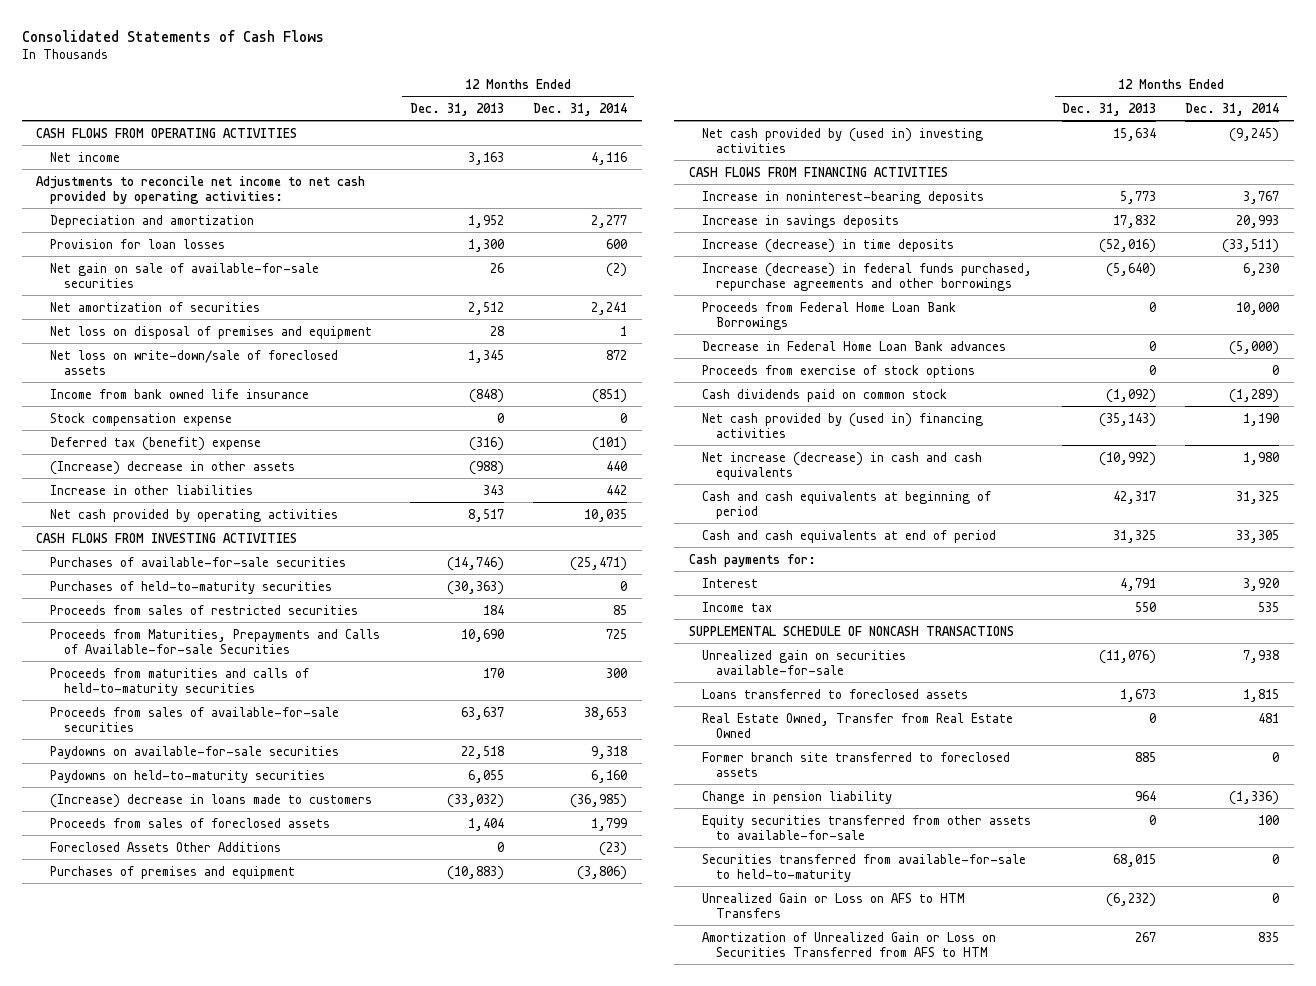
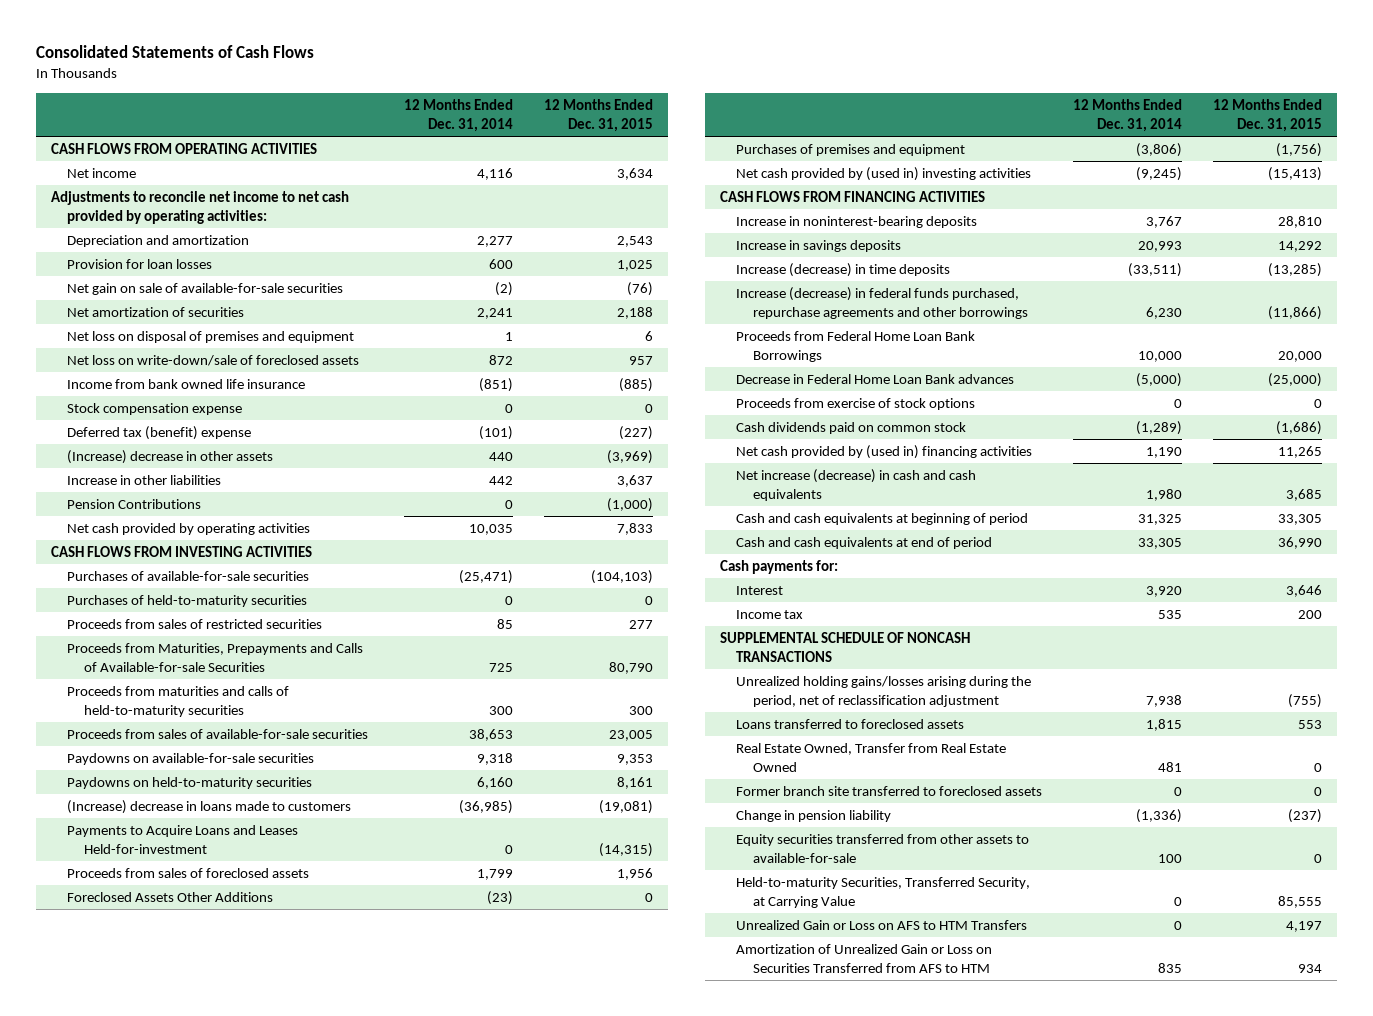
[409,102,504,116] Dec. 31, 2013 -> none
none -> [543,98,653,132] 12 Months Ended Dec. 31, 2015
none -> [67,498,202,509] Pension Contributions
none -> [67,824,299,854] Payments to Acquire Loans and Leases Held-for-investment
[702,649,907,675] Unrealized gain on securities available-for-sale -> [736,675,1032,707] Unrealized holding gains/losses arising during the period, net of reclassification adjustment
[702,853,1027,882] Securities transferred from available-for-sale to held-to-maturity -> none
none -> [736,876,1031,908] Held-to-maturity Securities, Transferred Security, at Carrying Value

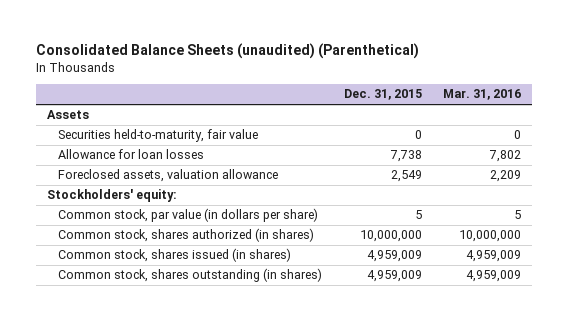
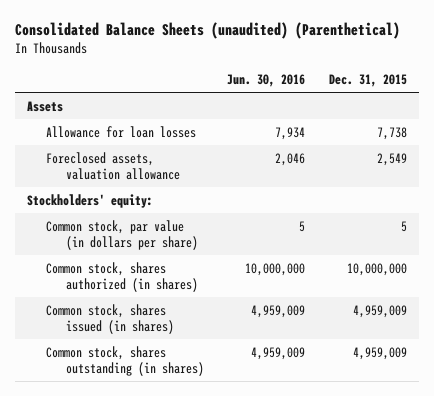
[443,89,522,101] Mar. 31, 2016 -> none
none -> [227,74,306,88] Jun. 30, 2016
[58,129,259,143] Securities held-to-maturity, fair value -> none

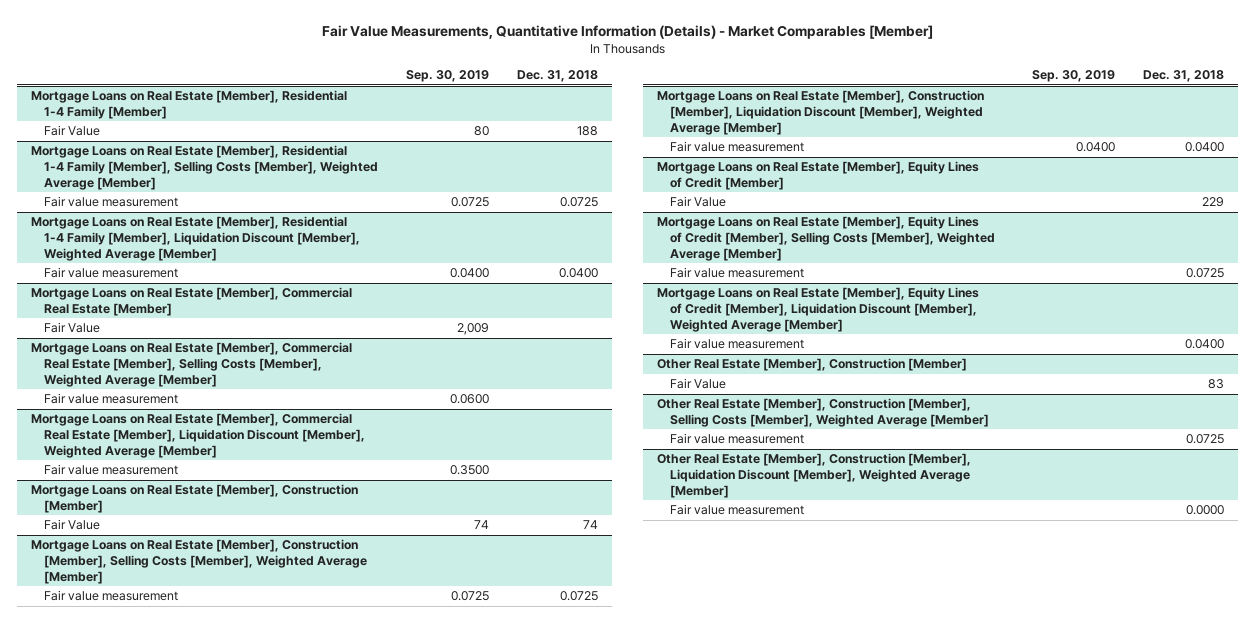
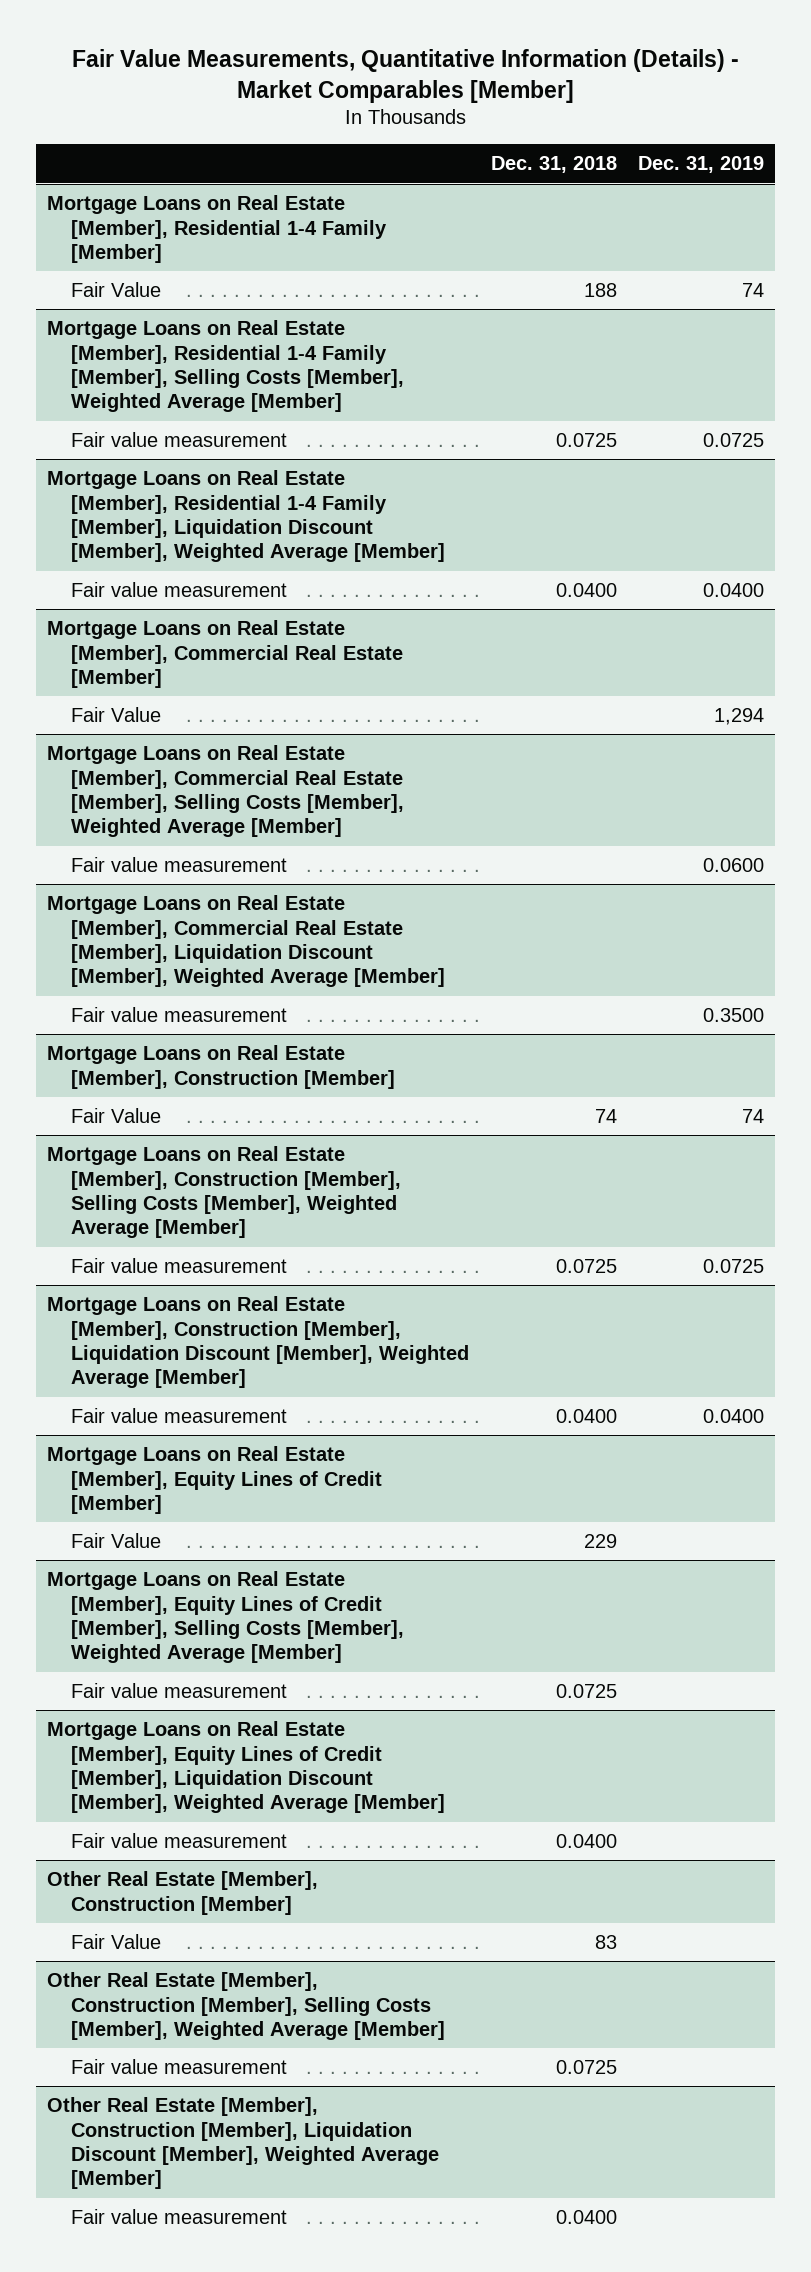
[405,70,489,83] Sep. 30, 2019 -> none
none -> [638,156,765,174] Dec. 31, 2019
[1186,505,1225,516] 0.0000 -> [555,2210,617,2225] 0.0400

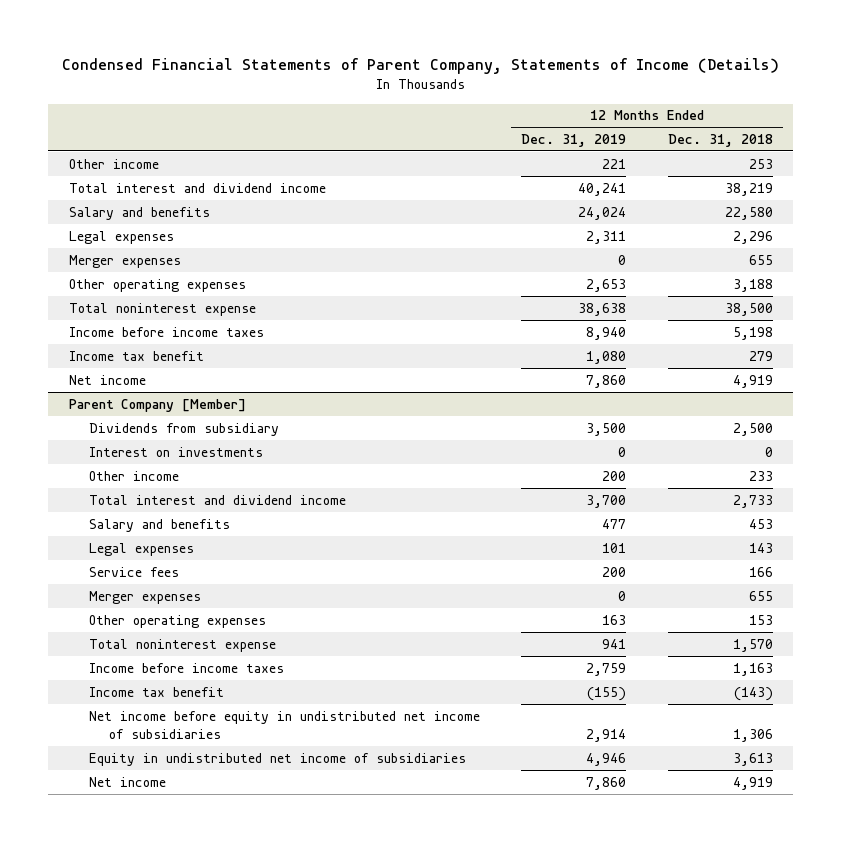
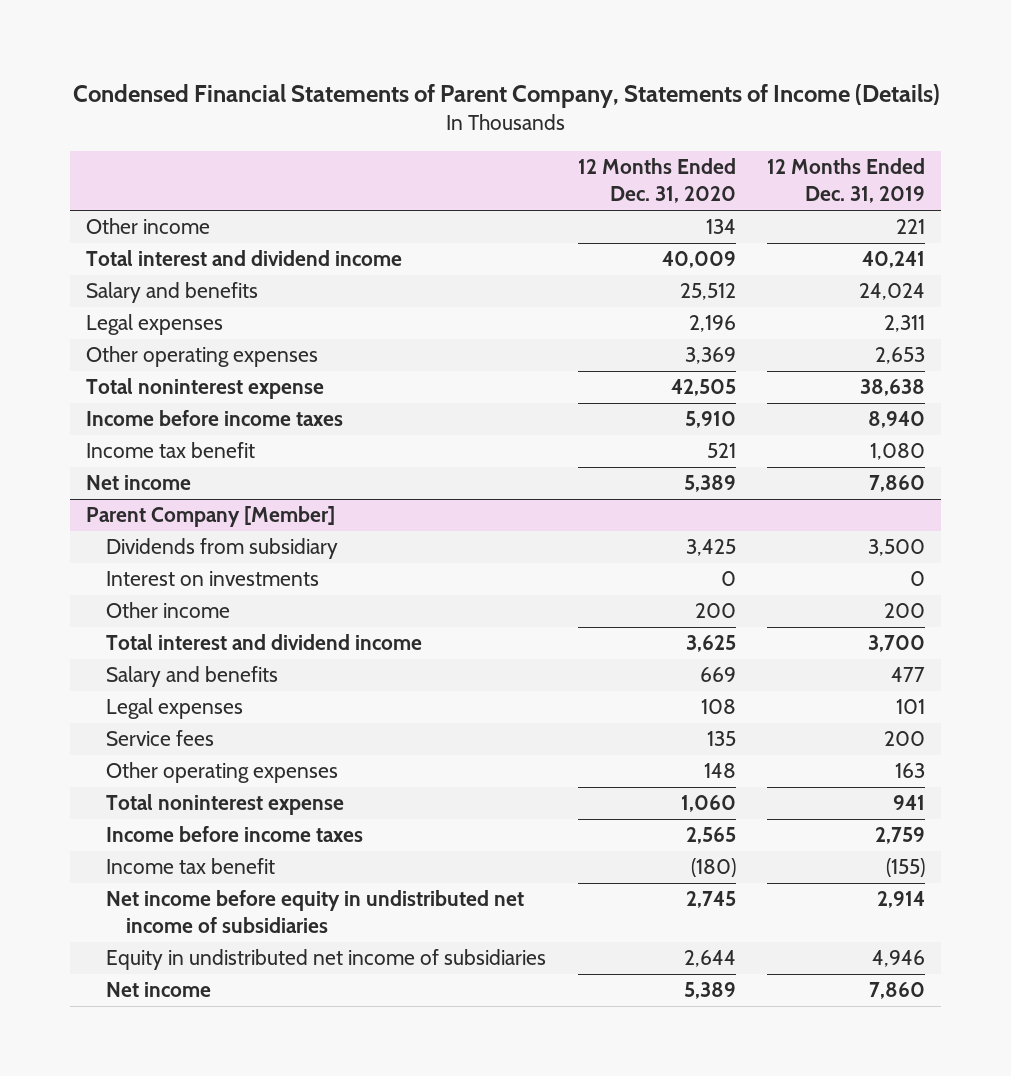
[667,133,773,147] Dec. 31, 2018 -> none
none -> [577,158,736,204] 12 Months Ended Dec. 31, 2020
[69,254,182,268] Merger expenses -> none
[89,590,202,604] Merger expenses -> none

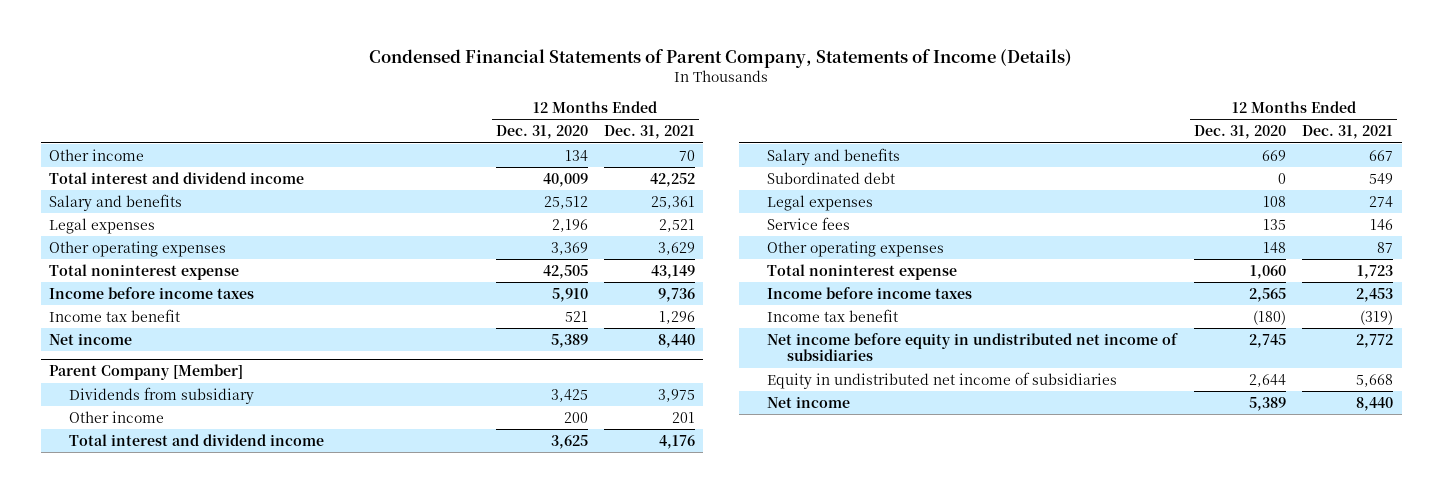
[767,158,926,204] 12 Months Ended Dec. 31, 2019 -> none
none -> [604,125,696,140] Dec. 31, 2021
[106,571,320,587] Interest on investments -> none
none -> [767,171,896,184] Subordinated debt

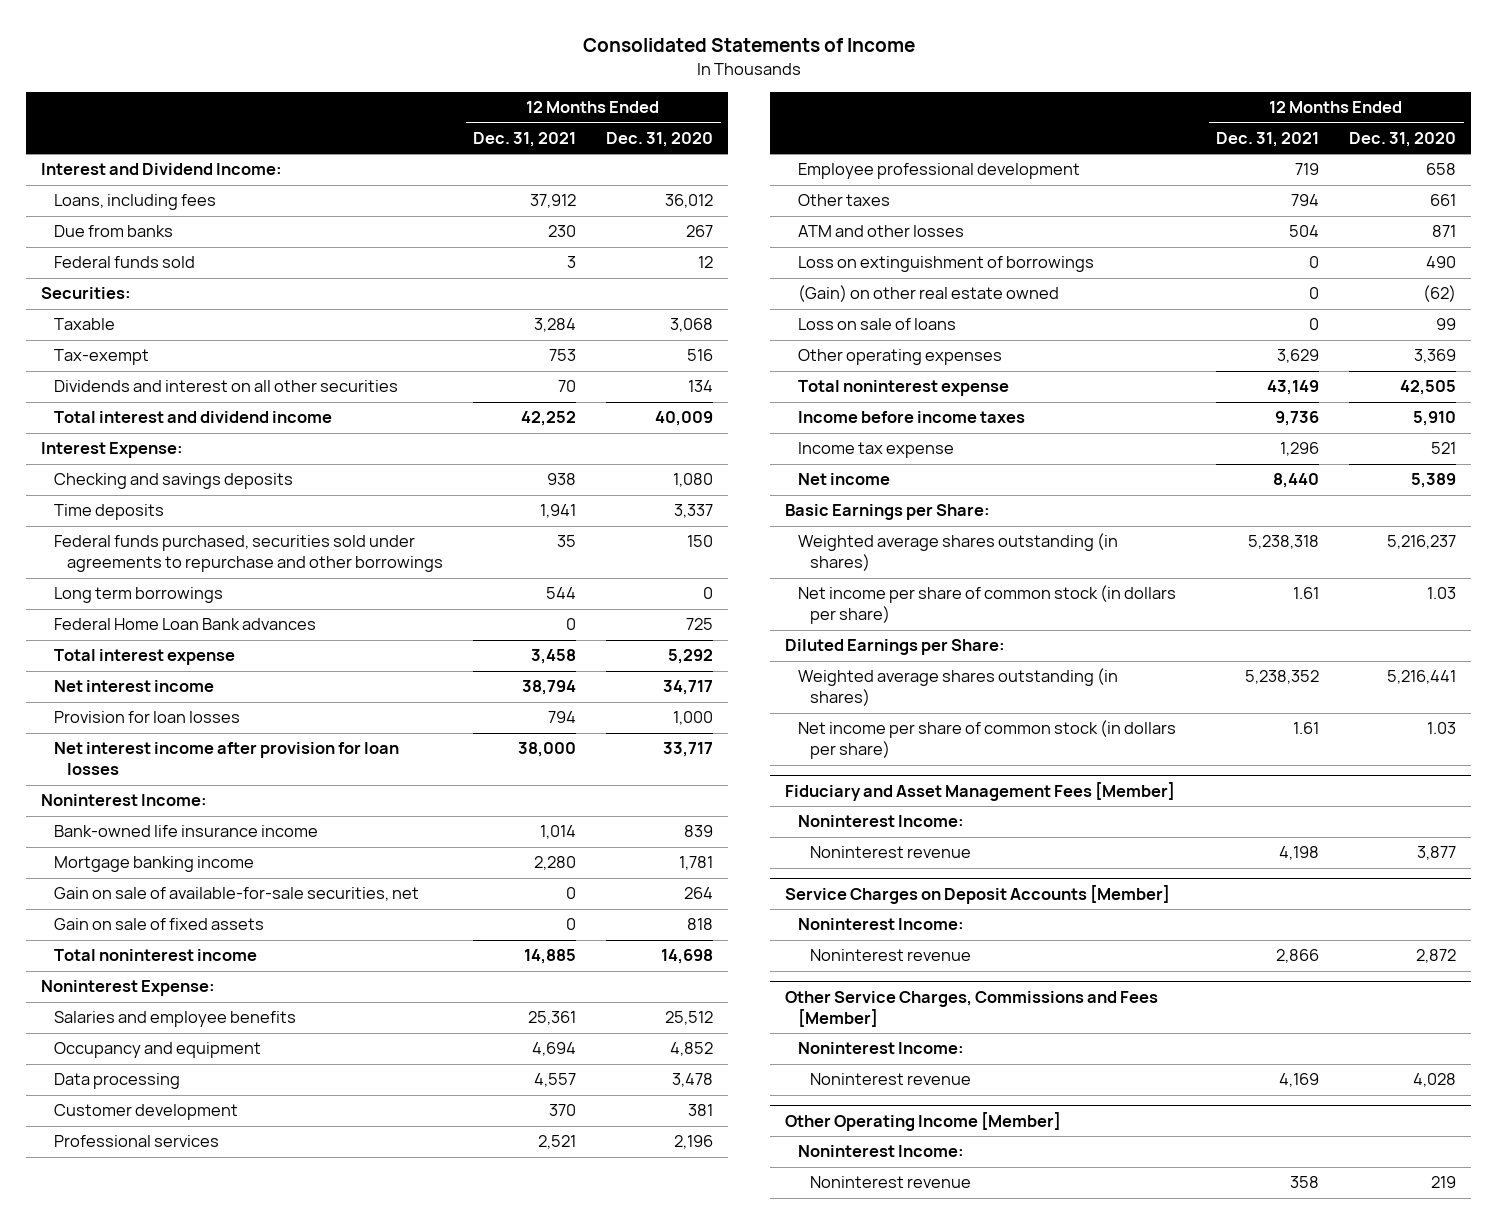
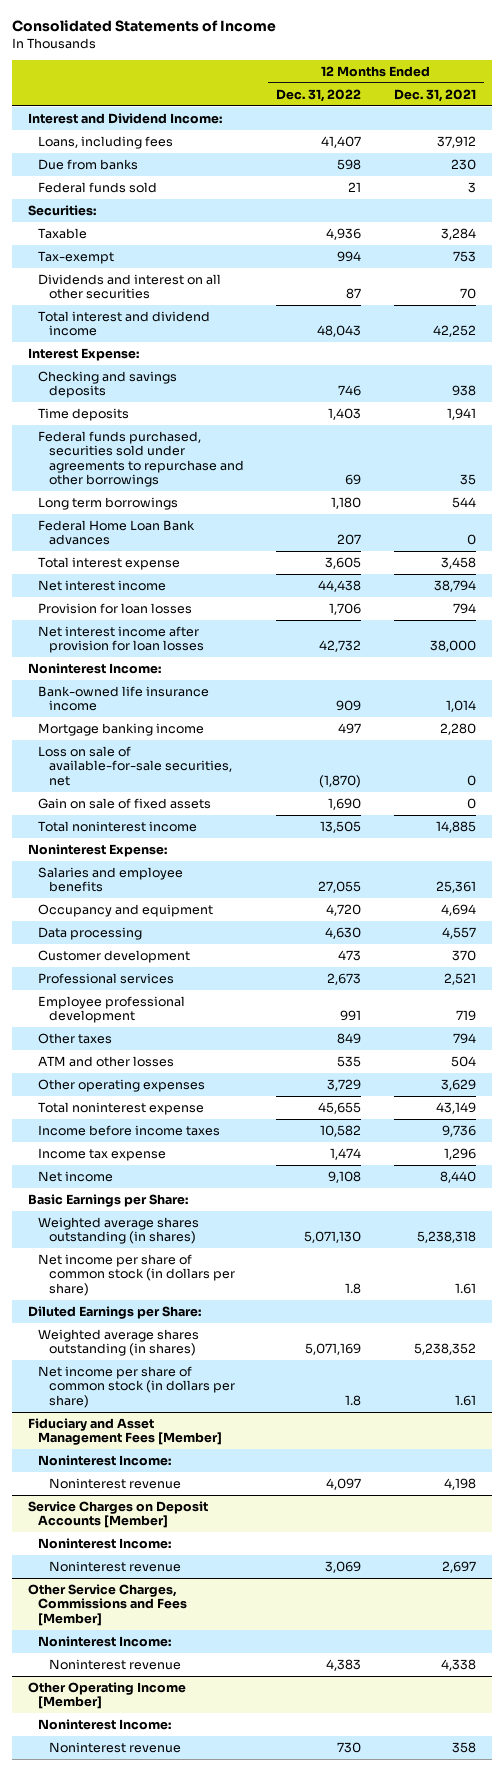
[606,131,714,147] Dec. 31, 2020 -> none
none -> [276,88,362,102] Dec. 31, 2022
[54,887,420,902] Gain on sale of available-for-sale securities, net -> [38,745,232,786] Loss on sale of available-for-sale securities, net
[797,256,1094,273] Loss on extinguishment of borrowings -> none
[797,285,1059,303] (Gain) on other real estate owned -> none
[797,318,956,331] Loss on sale of loans -> none
[1276,949,1320,964] 2,866 -> [442,1560,477,1573] 2,697
[1279,1073,1320,1088] 4,169 -> [441,1658,477,1671] 4,338

